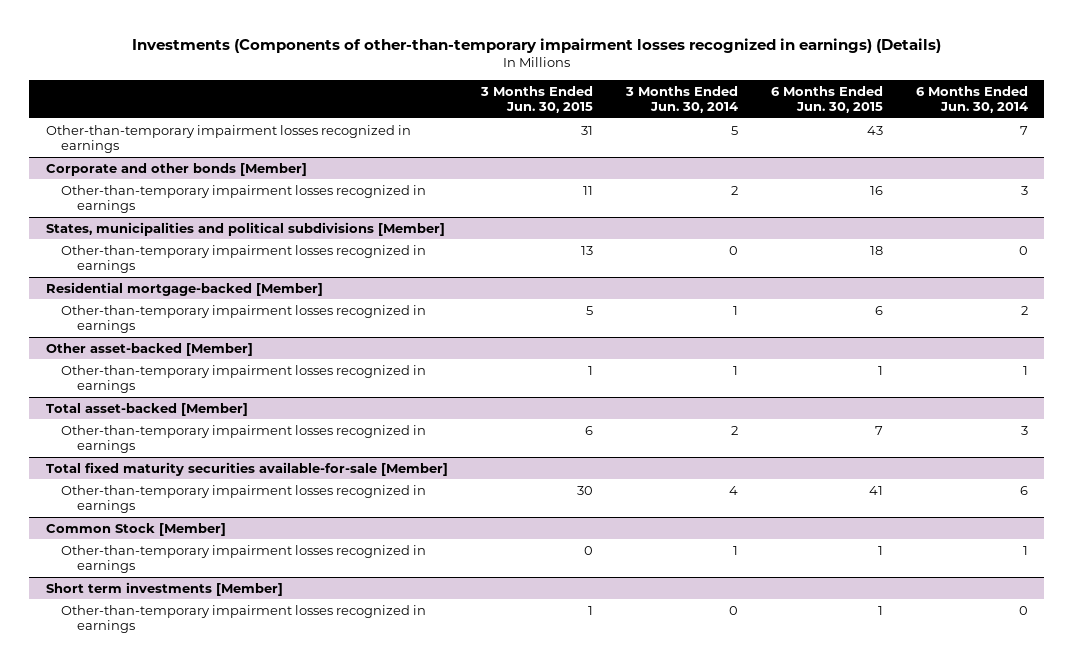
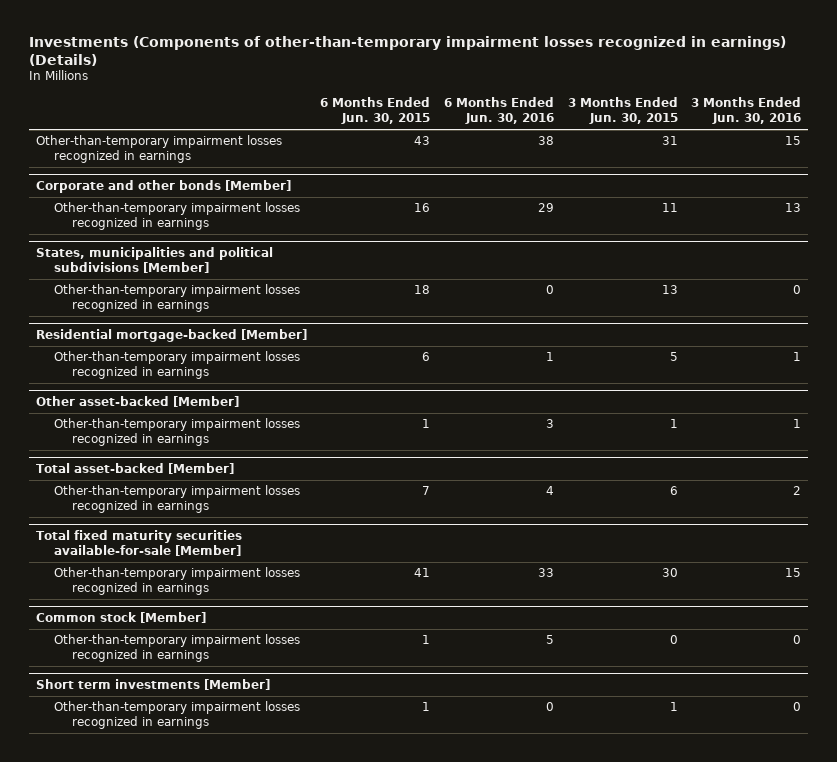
[624,85,738,114] 3 Months Ended Jun. 30, 2014 -> none
[915,85,1028,114] 6 Months Ended Jun. 30, 2014 -> none
none -> [444,97,555,125] 6 Months Ended Jun. 30, 2016
none -> [691,97,802,125] 3 Months Ended Jun. 30, 2016
[45,522,226,536] Common Stock [Member] -> [35,611,206,623] Common stock [Member]

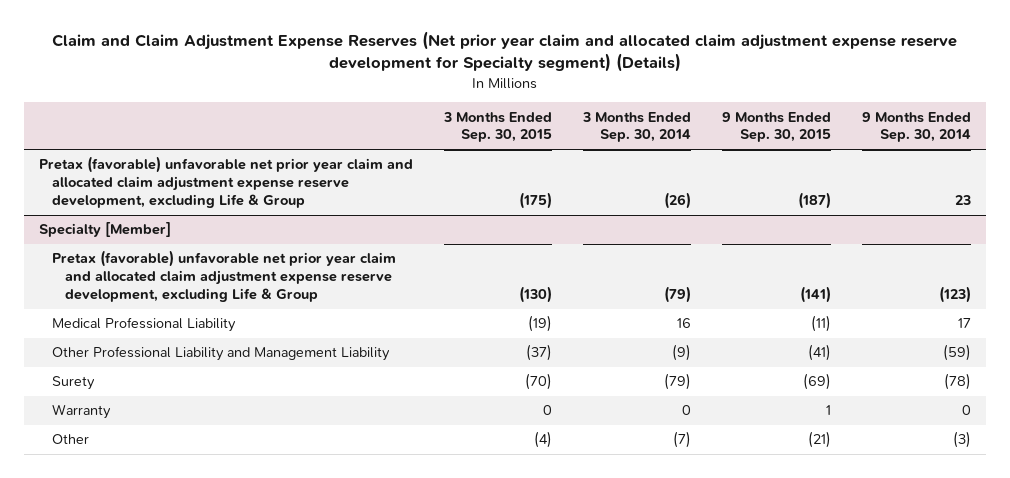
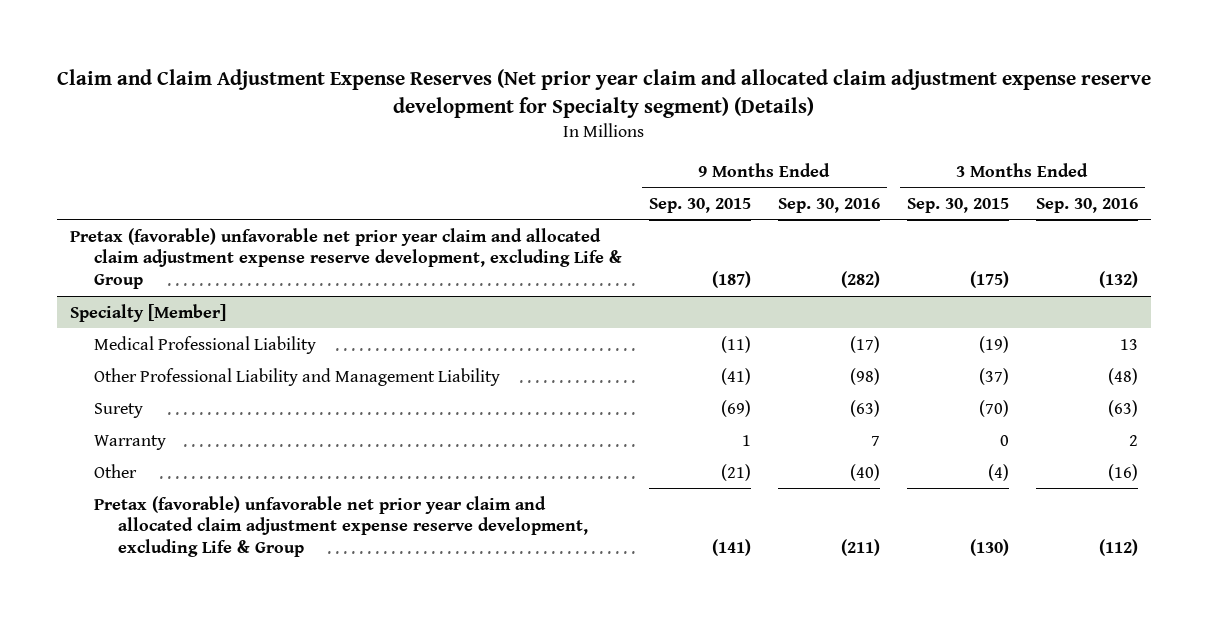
[581,111,691,143] 3 Months Ended Sep. 30, 2014 -> none
[861,111,971,143] 9 Months Ended Sep. 30, 2014 -> none
none -> [777,197,880,213] Sep. 30, 2016
none -> [1035,197,1138,213] Sep. 30, 2016
[52,250,397,303] Pretax (favorable) unfavorable net prior year claim and allocated claim adjustment expense reserve development, excluding Life & Group -> [93,495,588,557] Pretax (favorable) unfavorable net prior year claim and allocated claim adjustment expense reserve development, excluding Life & Group

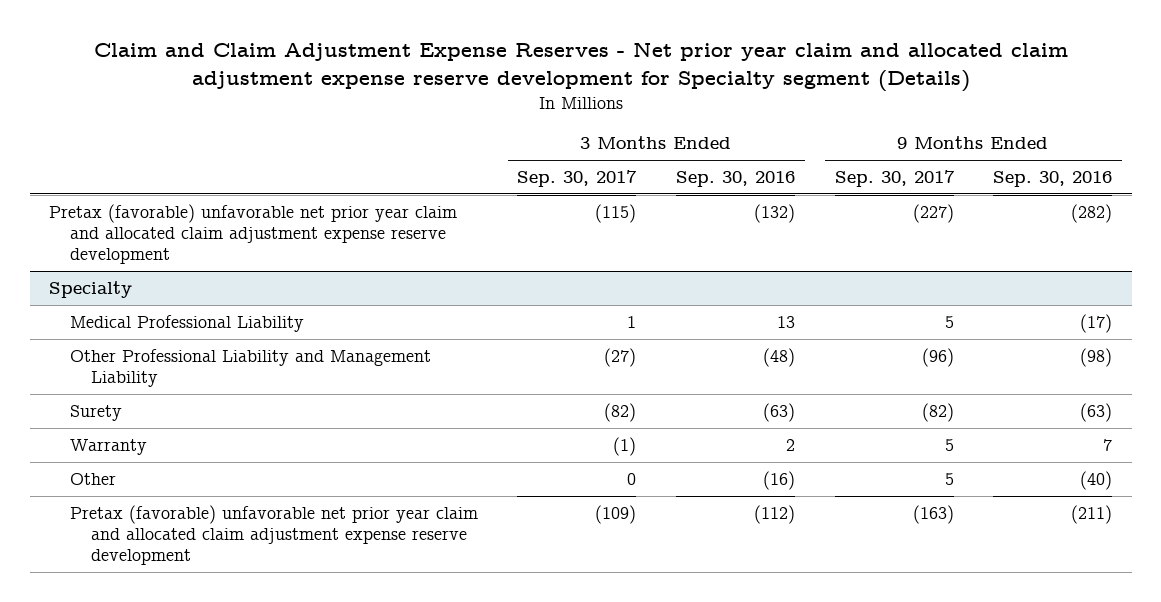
[56,68,1151,118] Claim and Claim Adjustment Expense Reserves (Net prior year claim and allocated claim adjustment expense reserve development for Specialty segment) (Details) -> [93,42,1068,92] Claim and Claim Adjustment Expense Reserves - Net prior year claim and allocated claim adjustment expense reserve development for Specialty segment (Details)
[648,197,751,213] Sep. 30, 2015 -> none
[906,197,1009,213] Sep. 30, 2015 -> none
none -> [517,170,638,188] Sep. 30, 2017
none -> [834,170,955,188] Sep. 30, 2017
[70,227,622,289] Pretax (favorable) unfavorable net prior year claim and allocated claim adjustment expense reserve development, excluding Life & Group -> [49,203,458,265] Pretax (favorable) unfavorable net prior year claim and allocated claim adjustment expense reserve development
[70,303,227,322] Specialty [Member] -> [49,280,133,298] Specialty
[93,495,588,557] Pretax (favorable) unfavorable net prior year claim and allocated claim adjustment expense reserve development, excluding Life & Group -> [69,504,478,566] Pretax (favorable) unfavorable net prior year claim and allocated claim adjustment expense reserve development

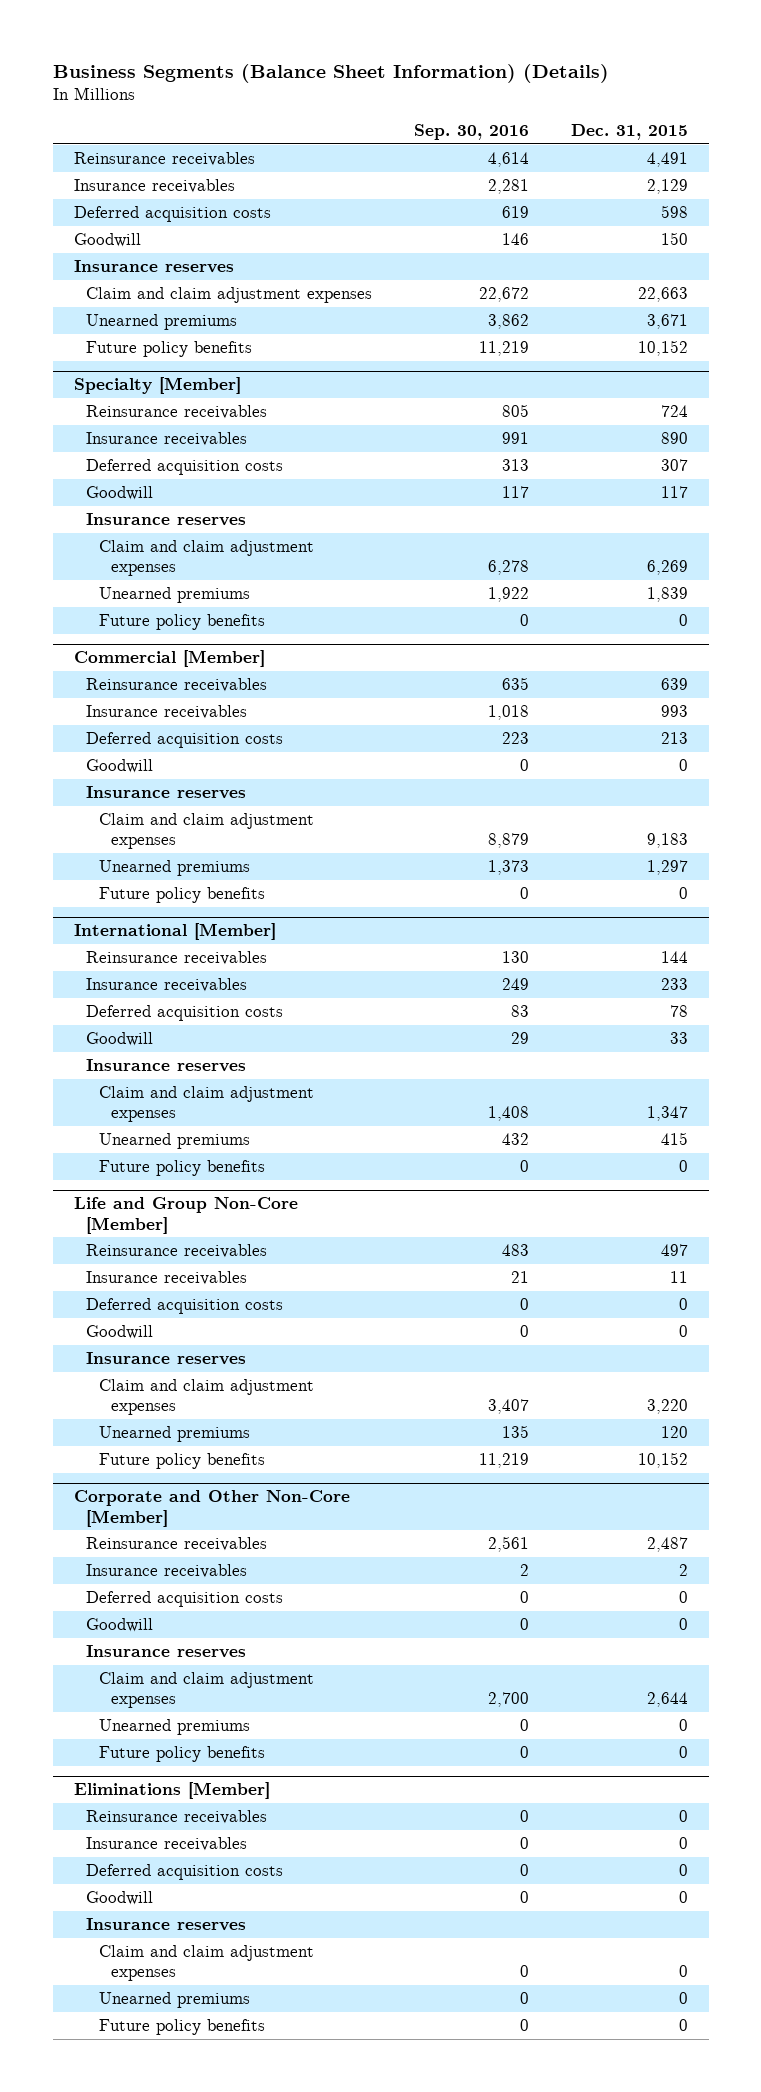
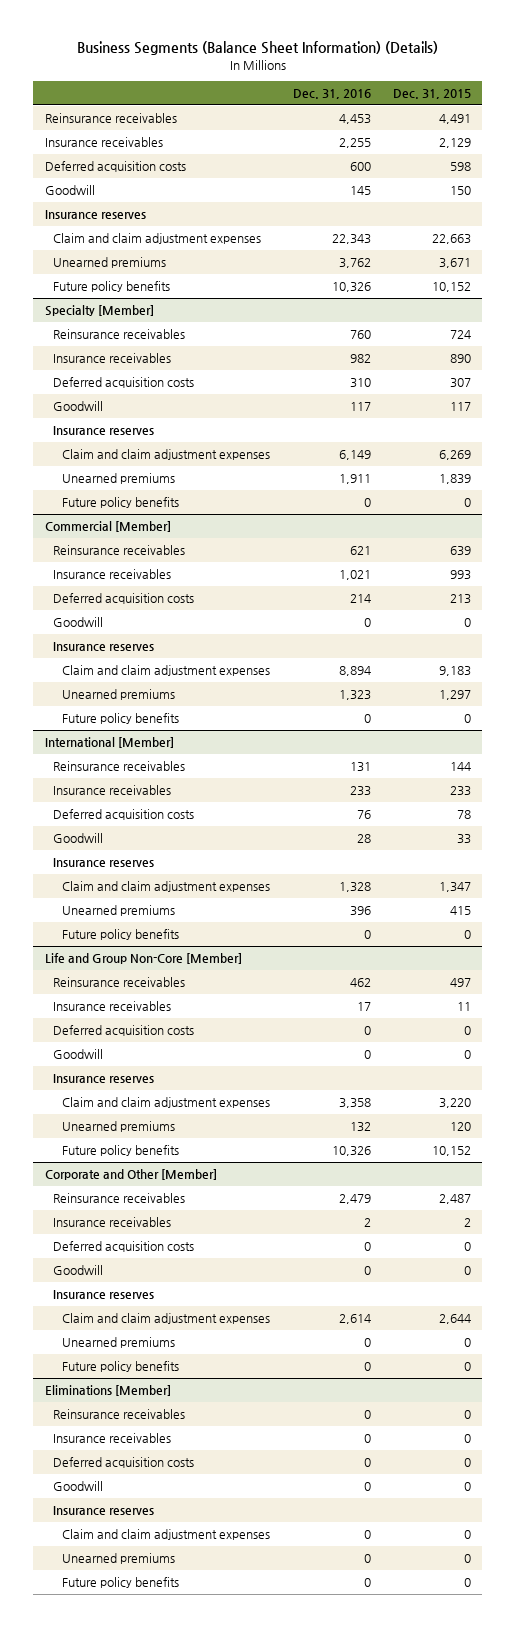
[413,124,529,141] Sep. 30, 2016 -> none
none -> [292,89,371,100] Dec. 31, 2016
[73,1490,350,1527] Corporate and Other Non-Core [Member] -> [44,1169,217,1181] Corporate and Other [Member]

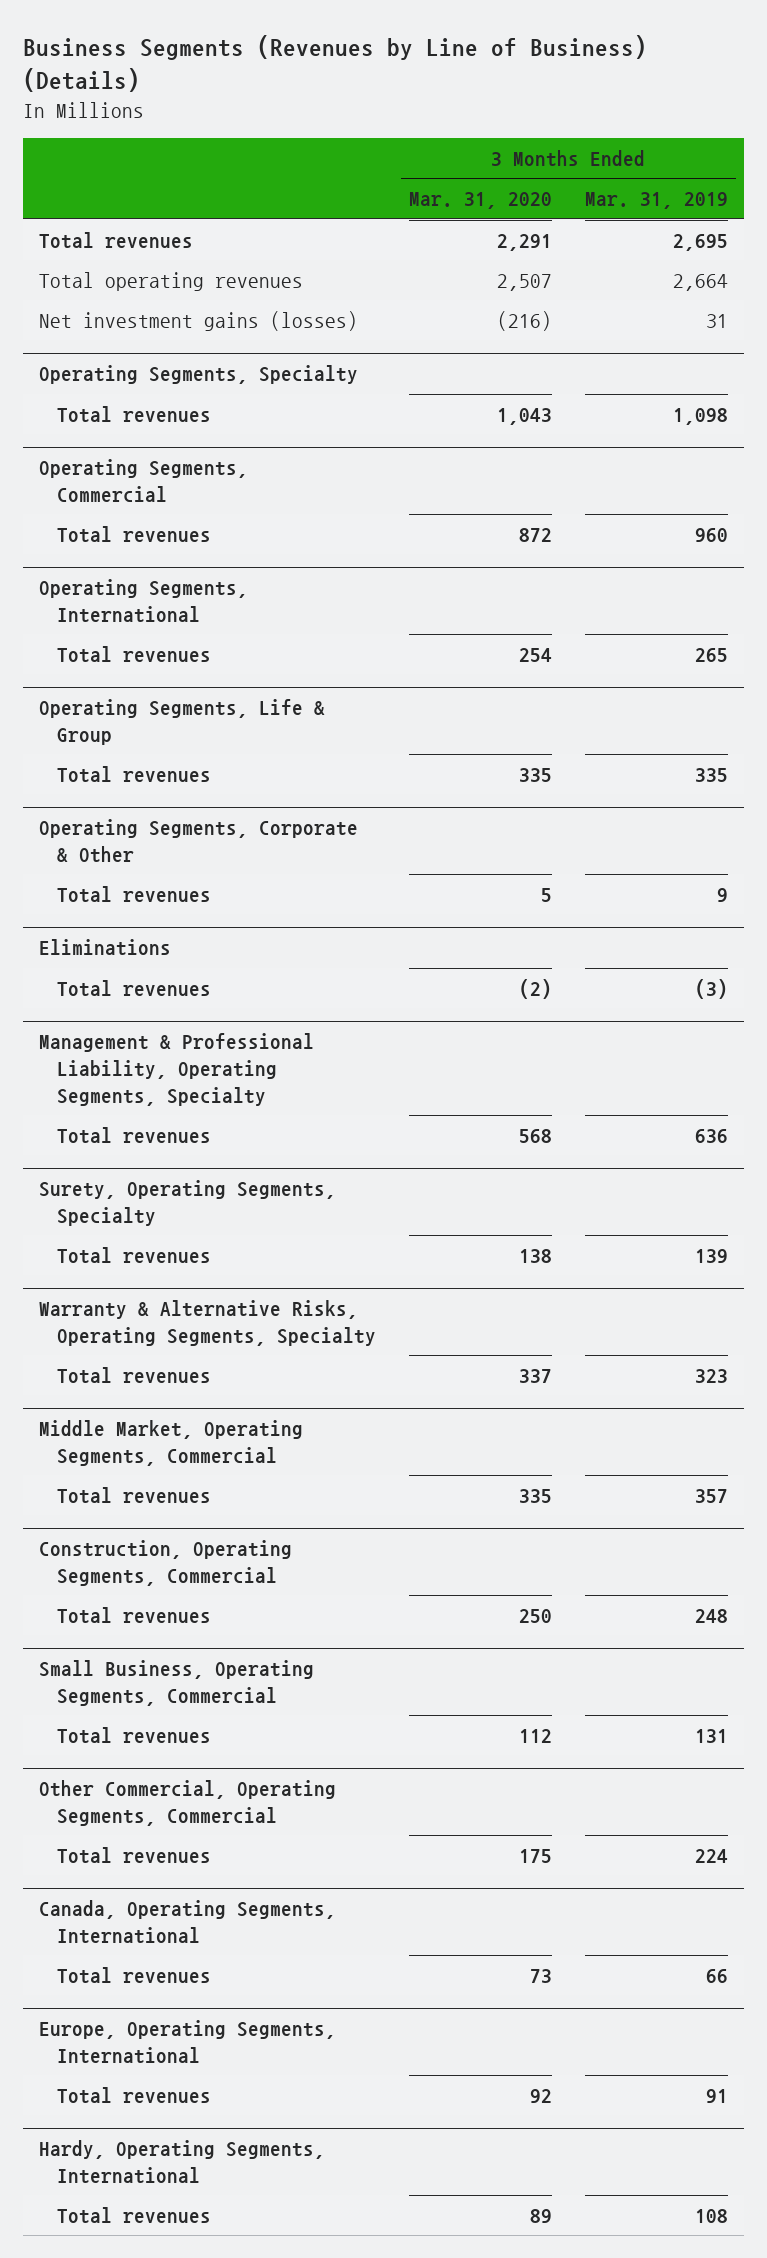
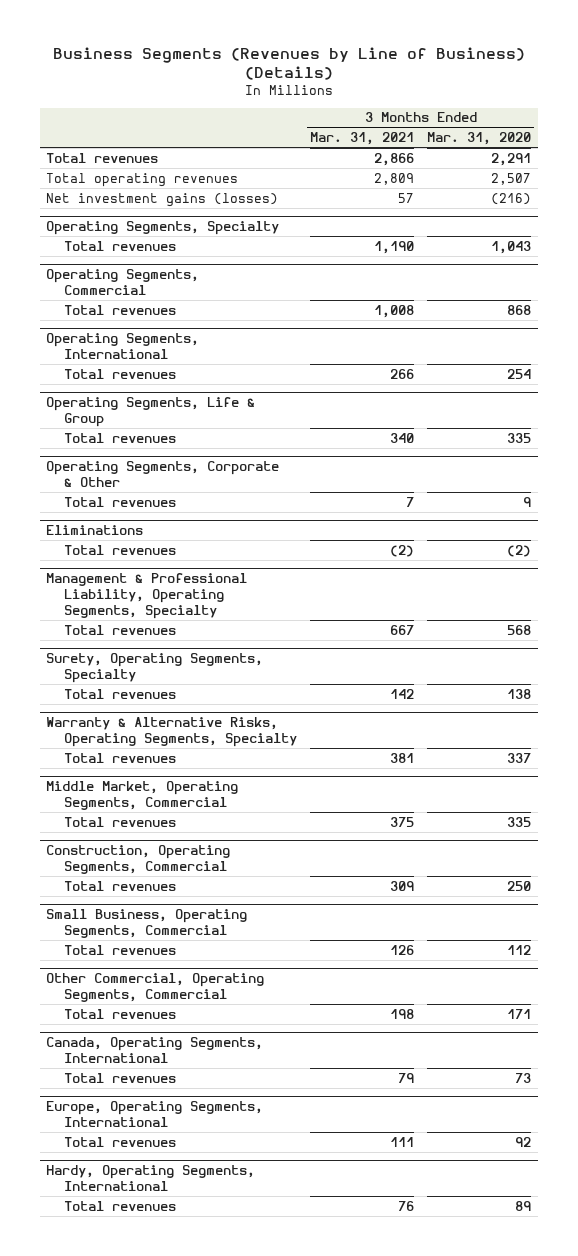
[584,192,728,210] Mar. 31, 2019 -> none
none -> [310,131,415,145] Mar. 31, 2021
[518,527,552,542] 872 -> [507,304,532,315] 868
[540,887,552,902] 5 -> [523,496,532,507] 9
[518,1848,552,1863] 175 -> [507,1008,532,1019] 171

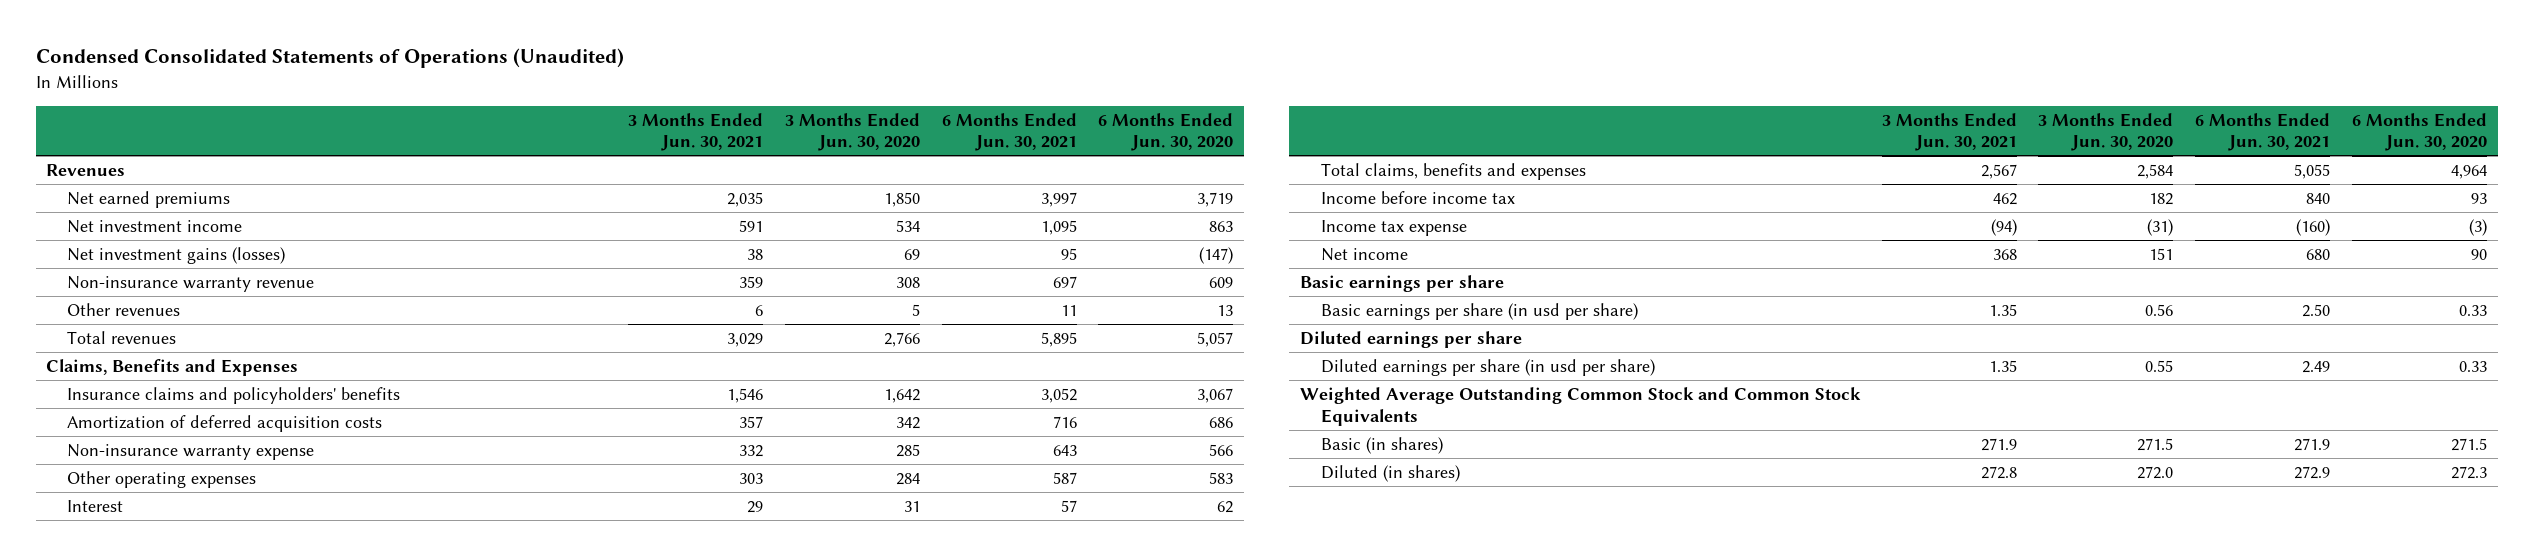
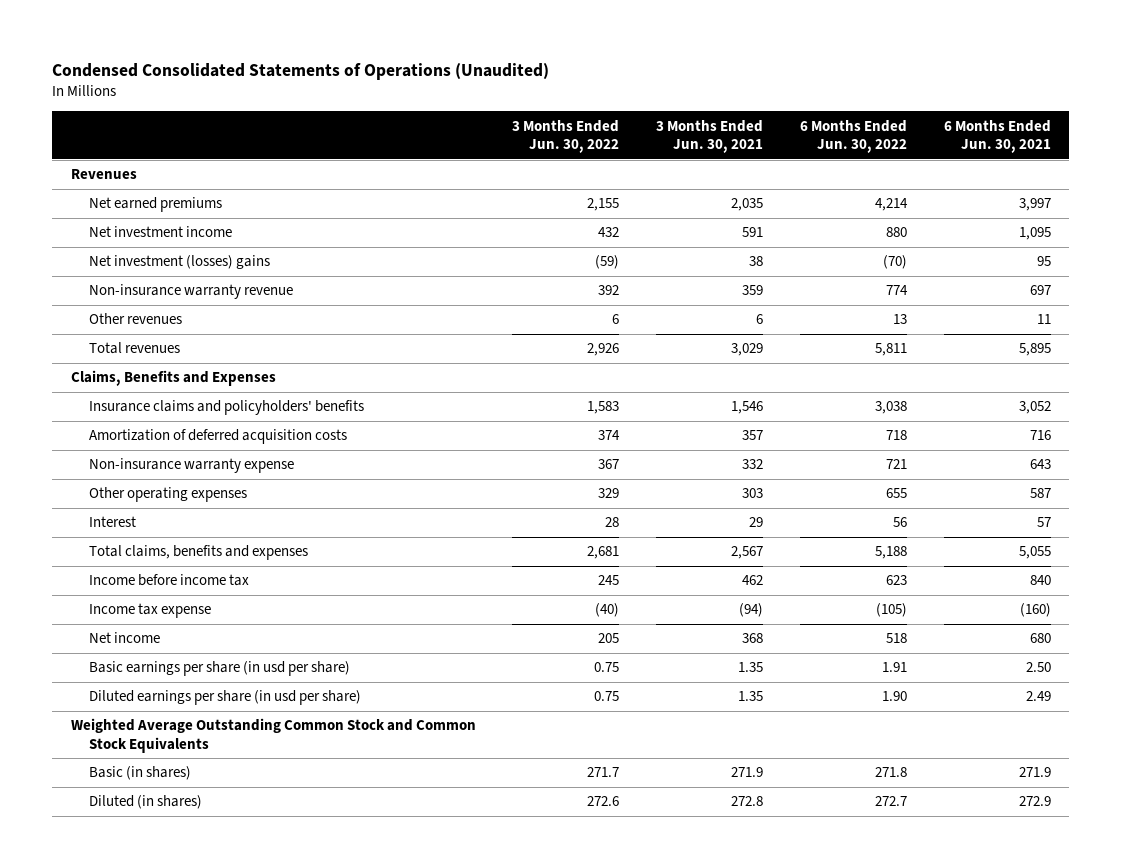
[784,112,920,152] 3 Months Ended Jun. 30, 2020 -> none
[1098,112,1234,152] 6 Months Ended Jun. 30, 2020 -> none
none -> [512,119,620,154] 3 Months Ended Jun. 30, 2022
none -> [800,119,908,154] 6 Months Ended Jun. 30, 2022
[67,246,286,264] Net investment gains (losses) -> [89,255,271,270] Net investment (losses) gains
[1299,274,1504,292] Basic earnings per share -> none
[1299,330,1522,348] Diluted earnings per share -> none

